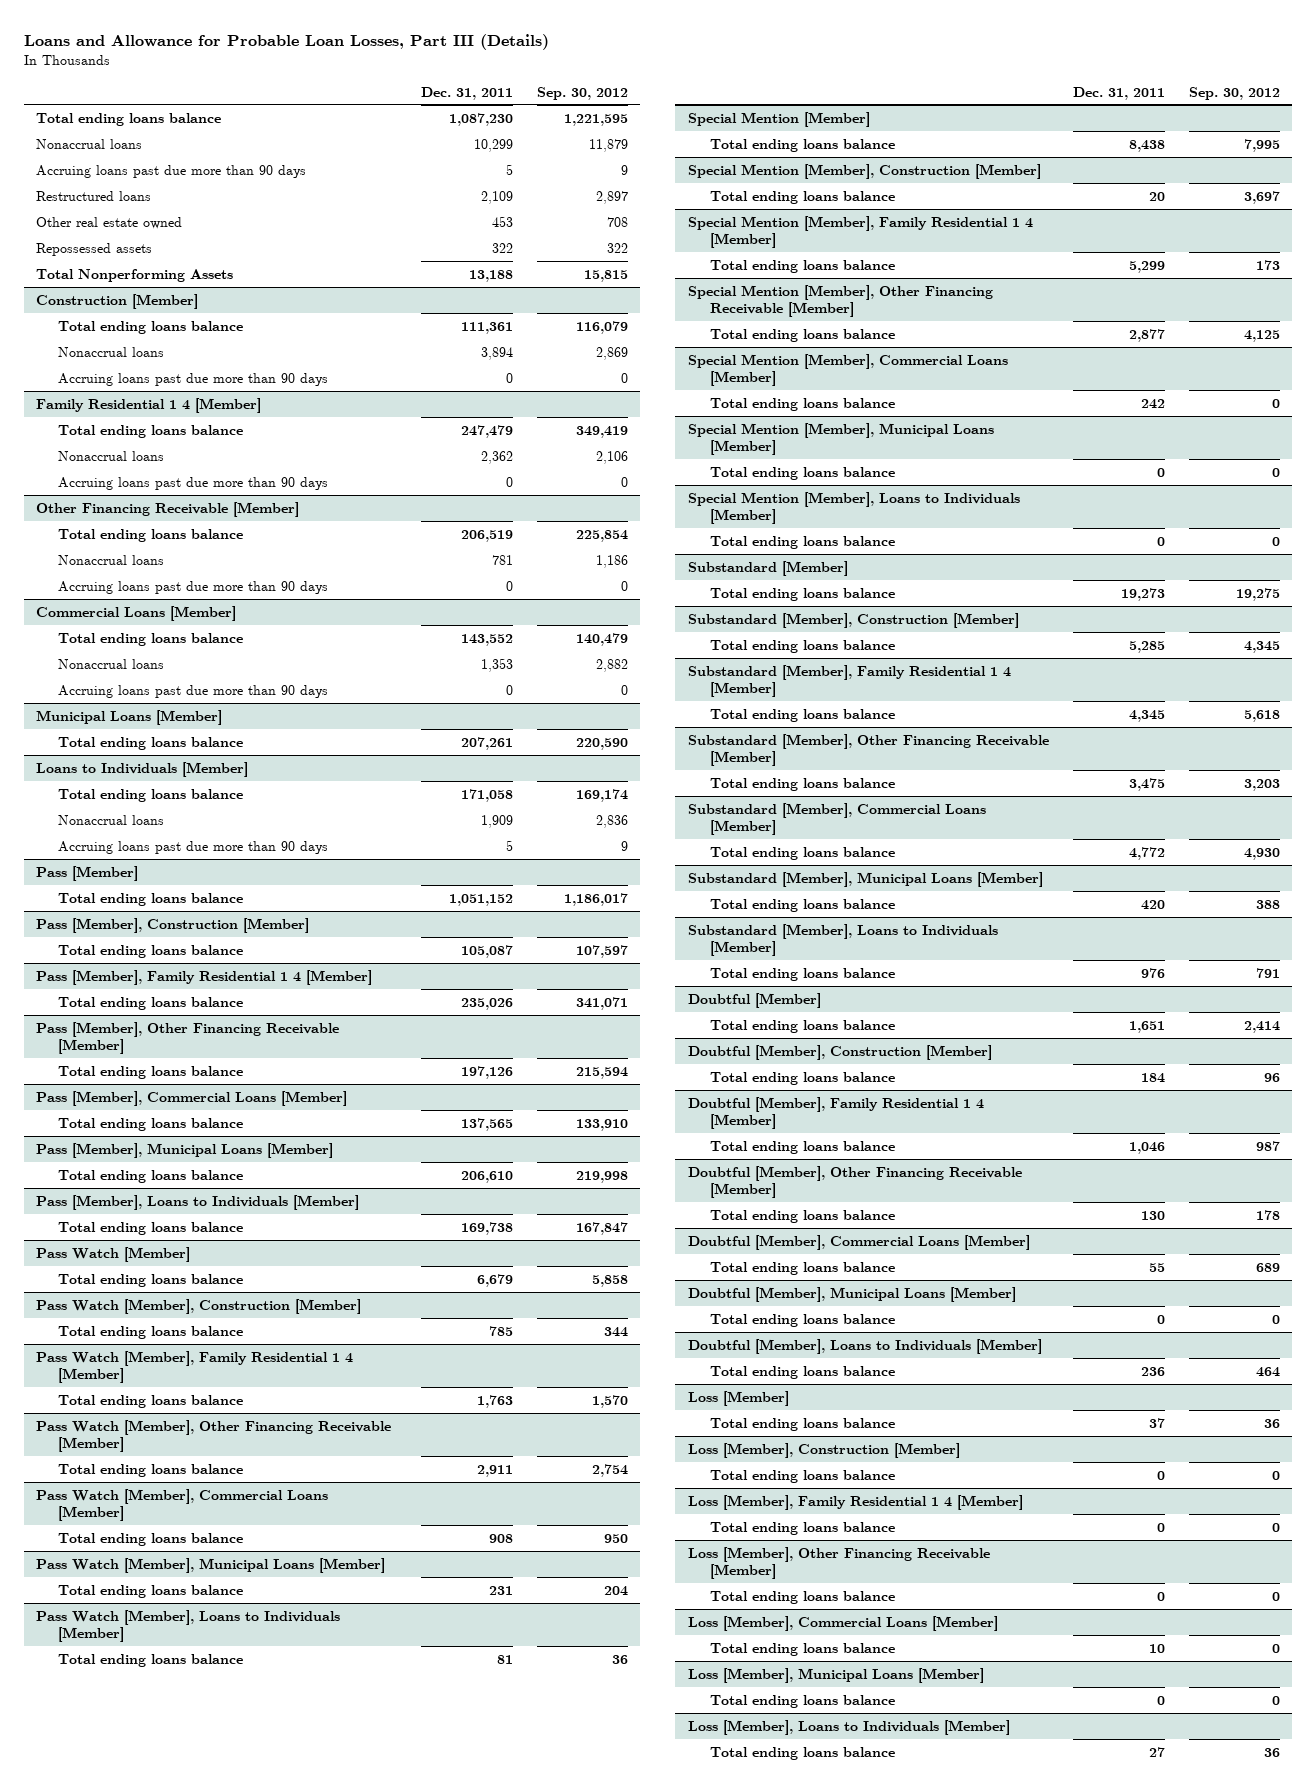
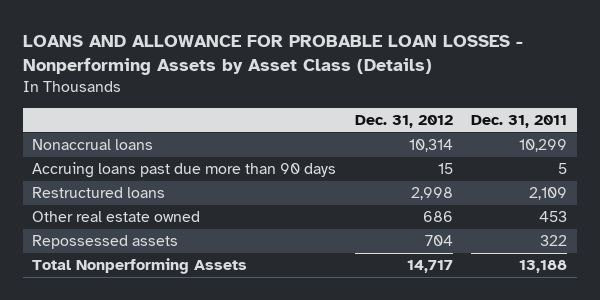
[23,33,549,50] Loans and Allowance for Probable Loan Losses, Part III (Details) -> [22,35,523,76] LOANS AND ALLOWANCE FOR PROBABLE LOAN LOSSES - Nonperforming Assets by Asset Class (Details)
[537,86,629,100] Sep. 30, 2012 -> none
none -> [354,115,453,129] Dec. 31, 2012
[35,112,221,126] Total ending loans balance -> none
[35,293,198,309] Construction [Member] -> none
[58,320,244,334] Total ending loans balance -> none
[58,346,165,357] Nonaccrual loans -> none
[58,372,329,386] Accruing loans past due more than 90 days -> none
[35,397,261,413] Family Residential 1 4 [Member] -> none
[58,424,244,438] Total ending loans balance -> none
[58,450,165,461] Nonaccrual loans -> none
[58,476,329,490] Accruing loans past due more than 90 days -> none
[35,501,299,517] Other Financing Receivable [Member] -> none
[58,528,244,542] Total ending loans balance -> none
[58,554,165,565] Nonaccrual loans -> none
[58,580,329,594] Accruing loans past due more than 90 days -> none
[35,605,236,621] Commercial Loans [Member] -> none
[58,632,244,646] Total ending loans balance -> none
[58,658,165,669] Nonaccrual loans -> none
[58,684,329,698] Accruing loans past due more than 90 days -> none
[35,709,222,725] Municipal Loans [Member] -> none
[58,736,244,750] Total ending loans balance -> none
[35,761,248,777] Loans to Individuals [Member] -> none
[58,788,244,802] Total ending loans balance -> none
[58,814,165,825] Nonaccrual loans -> none
[58,840,329,854] Accruing loans past due more than 90 days -> none
[35,865,138,881] Pass [Member] -> none
[58,892,244,906] Total ending loans balance -> none
[35,917,309,933] Pass [Member], Construction [Member] -> none
[58,944,244,958] Total ending loans balance -> none
[35,969,372,985] Pass [Member], Family Residential 1 4 [Member] -> none
[58,996,244,1010] Total ending loans balance -> none
[35,1021,339,1054] Pass [Member], Other Financing Receivable [Member] -> none
[58,1065,244,1079] Total ending loans balance -> none
[35,1090,347,1106] Pass [Member], Commercial Loans [Member] -> none
[58,1117,244,1131] Total ending loans balance -> none
[35,1142,333,1158] Pass [Member], Municipal Loans [Member] -> none
[58,1169,244,1183] Total ending loans balance -> none
[35,1194,359,1210] Pass [Member], Loans to Individuals [Member] -> none
[58,1221,244,1235] Total ending loans balance -> none
[35,1246,190,1262] Pass Watch [Member] -> none
[58,1273,244,1287] Total ending loans balance -> none
[35,1298,361,1314] Pass Watch [Member], Construction [Member] -> none
[58,1325,244,1339] Total ending loans balance -> none
[35,1350,353,1383] Pass Watch [Member], Family Residential 1 4 [Member] -> none
[58,1394,244,1408] Total ending loans balance -> none
[35,1419,391,1452] Pass Watch [Member], Other Financing Receivable [Member] -> none
[58,1463,244,1477] Total ending loans balance -> none
[35,1488,328,1521] Pass Watch [Member], Commercial Loans [Member] -> none
[58,1532,244,1546] Total ending loans balance -> none
[35,1557,385,1573] Pass Watch [Member], Municipal Loans [Member] -> none
[58,1584,244,1598] Total ending loans balance -> none
[35,1609,340,1642] Pass Watch [Member], Loans to Individuals [Member] -> none
[58,1653,244,1667] Total ending loans balance -> none
[687,111,870,127] Special Mention [Member] -> none
[710,138,896,152] Total ending loans balance -> none
[687,163,1041,179] Special Mention [Member], Construction [Member] -> none
[710,190,896,204] Total ending loans balance -> none
[687,215,1033,248] Special Mention [Member], Family Residential 1 4 [Member] -> none
[710,259,896,273] Total ending loans balance -> none
[687,284,993,317] Special Mention [Member], Other Financing Receivable [Member] -> none
[710,328,896,342] Total ending loans balance -> none
[687,353,1008,386] Special Mention [Member], Commercial Loans [Member] -> none
[710,397,896,411] Total ending loans balance -> none
[687,422,994,455] Special Mention [Member], Municipal Loans [Member] -> none
[710,466,896,480] Total ending loans balance -> none
[687,491,1020,524] Special Mention [Member], Loans to Individuals [Member] -> none
[710,535,896,549] Total ending loans balance -> none
[687,560,848,576] Substandard [Member] -> none
[710,587,896,601] Total ending loans balance -> none
[687,612,1019,628] Substandard [Member], Construction [Member] -> none
[710,639,896,653] Total ending loans balance -> none
[687,664,1011,697] Substandard [Member], Family Residential 1 4 [Member] -> none
[710,708,896,722] Total ending loans balance -> none
[687,733,1049,766] Substandard [Member], Other Financing Receivable [Member] -> none
[710,777,896,791] Total ending loans balance -> none
[687,802,986,835] Substandard [Member], Commercial Loans [Member] -> none
[710,846,896,860] Total ending loans balance -> none
[687,871,1043,887] Substandard [Member], Municipal Loans [Member] -> none
[710,898,896,912] Total ending loans balance -> none
[687,923,998,956] Substandard [Member], Loans to Individuals [Member] -> none
[710,967,896,981] Total ending loans balance -> none
[687,992,821,1008] Doubtful [Member] -> none
[710,1019,896,1033] Total ending loans balance -> none
[687,1044,992,1060] Doubtful [Member], Construction [Member] -> none
[710,1071,896,1085] Total ending loans balance -> none
[687,1096,984,1129] Doubtful [Member], Family Residential 1 4 [Member] -> none
[710,1140,896,1154] Total ending loans balance -> none
[687,1165,1022,1198] Doubtful [Member], Other Financing Receivable [Member] -> none
[710,1209,896,1223] Total ending loans balance -> none
[687,1234,1030,1250] Doubtful [Member], Commercial Loans [Member] -> none
[710,1261,896,1275] Total ending loans balance -> none
[687,1286,1016,1302] Doubtful [Member], Municipal Loans [Member] -> none
[710,1313,896,1327] Total ending loans balance -> none
[687,1338,1042,1354] Doubtful [Member], Loans to Individuals [Member] -> none
[710,1365,896,1379] Total ending loans balance -> none
[687,1390,789,1406] Loss [Member] -> none
[710,1417,896,1431] Total ending loans balance -> none
[687,1442,960,1458] Loss [Member], Construction [Member] -> none
[710,1469,896,1483] Total ending loans balance -> none
[687,1494,1023,1510] Loss [Member], Family Residential 1 4 [Member] -> none
[710,1521,896,1535] Total ending loans balance -> none
[687,1546,990,1579] Loss [Member], Other Financing Receivable [Member] -> none
[710,1590,896,1604] Total ending loans balance -> none
[687,1615,998,1631] Loss [Member], Commercial Loans [Member] -> none
[710,1642,896,1656] Total ending loans balance -> none
[687,1667,984,1683] Loss [Member], Municipal Loans [Member] -> none
[710,1694,896,1708] Total ending loans balance -> none
[687,1719,1010,1735] Loss [Member], Loans to Individuals [Member] -> none
[710,1746,896,1760] Total ending loans balance -> none

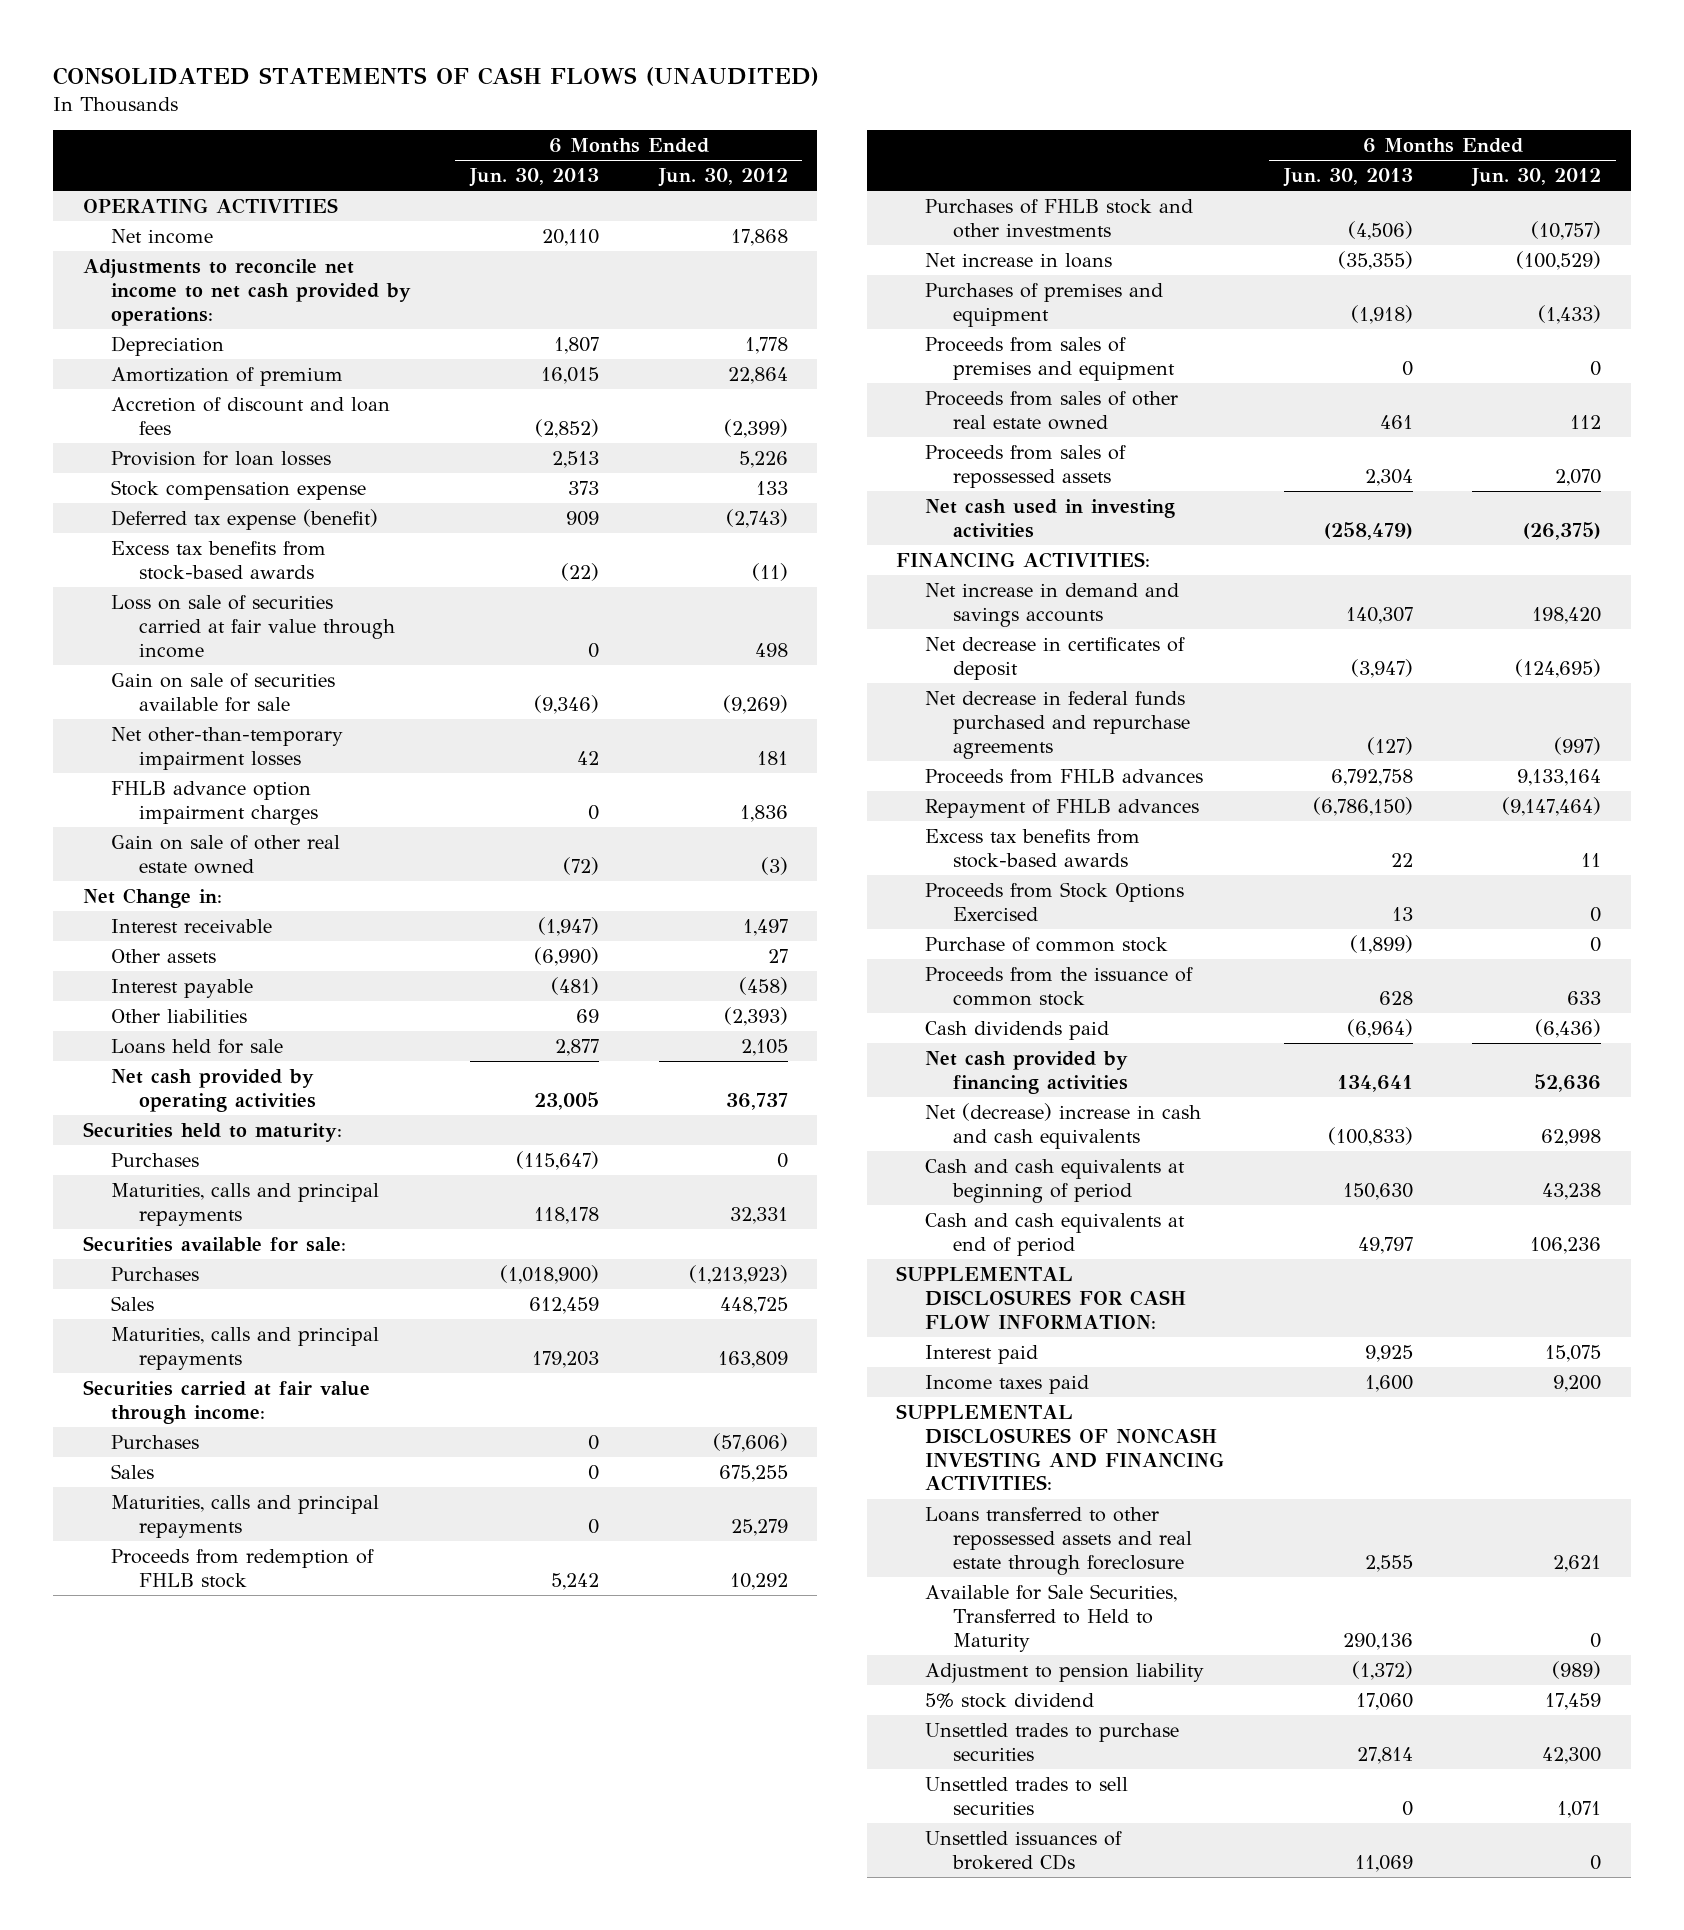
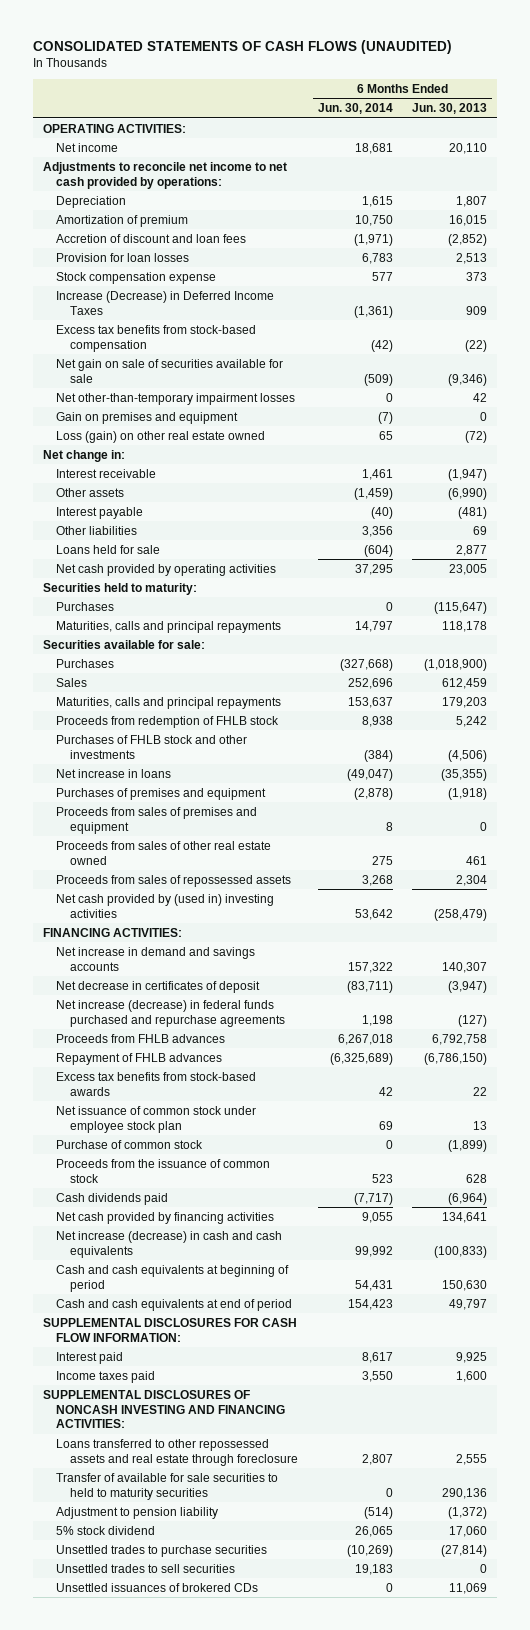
[657,168,788,188] Jun. 30, 2012 -> none
none -> [317,103,393,115] Jun. 30, 2014
[82,197,338,214] OPERATING ACTIVITIES -> [42,123,186,133] OPERATING ACTIVITIES:
[110,594,396,658] Loss on sale of securities carried at fair value through income -> none
[110,508,378,530] Deferred tax expense (benefit) -> [56,290,275,315] Increase (Decrease) in Deferred Income Taxes
[110,540,326,580] Excess tax benefits from stock-based awards -> [56,324,257,352] Excess tax benefits from stock-based compensation
[110,672,335,712] Gain on sale of securities available for sale -> [56,358,284,383] Net gain on sale of securities available for sale
[110,780,319,825] FHLB advance option impairment charges -> none
none -> [56,411,239,424] Gain on premises and equipment
[110,834,340,874] Gain on sale of other real estate owned -> [56,430,266,443] Loss (gain) on other real estate owned
[82,887,222,908] Net Change in: -> [42,449,125,462] Net change in:
[82,1379,370,1424] Securities carried at fair value through income: -> none
[110,1434,199,1449] Purchases -> none
[110,1463,154,1479] Sales -> none
[110,1494,379,1538] Maturities, calls and principal repayments -> none
[924,498,1175,538] Net cash used in investing activities -> [56,893,275,918] Net cash provided by (used in) investing activities
[924,690,1190,759] Net decrease in federal funds purchased and repurchase agreements -> [56,999,285,1027] Net increase (decrease) in federal funds purchased and repurchase agreements
[924,881,1184,921] Proceeds from Stock Options Exercised -> [56,1105,257,1133] Net issuance of common stock under employee stock plan
[924,1102,1201,1149] Net (decrease) increase in cash and cash equivalents -> [56,1230,283,1258] Net increase (decrease) in cash and cash equivalents
[924,1583,1177,1652] Available for Sale Securities, Transferred to Held to Maturity -> [56,1472,279,1500] Transfer of available for sale securities to held to maturity securities
[1356,1746,1413,1764] 27,814 -> [441,1544,488,1557] (27,814)

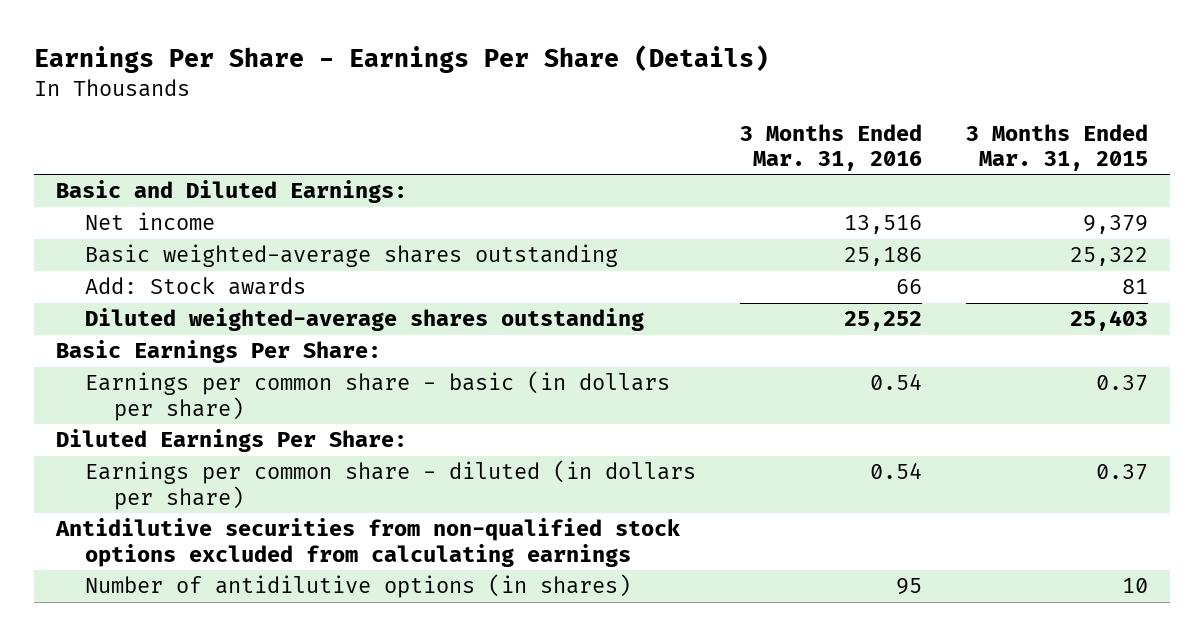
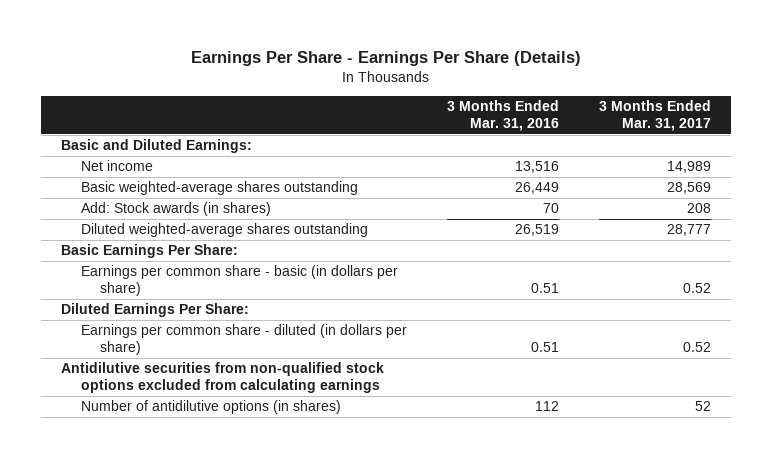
[966,123,1149,172] 3 Months Ended Mar. 31, 2015 -> none
none -> [598,100,711,132] 3 Months Ended Mar. 31, 2017
[844,247,923,267] 25,186 -> [514,182,559,195] 26,449
[85,277,307,296] Add: Stock awards -> [80,202,271,217] Add: Stock awards (in shares)
[896,279,923,295] 66 -> [542,203,559,214] 70
[844,311,923,332] 25,252 -> [514,224,559,237] 26,519
[870,374,923,391] 0.54 -> [530,283,559,294] 0.51
[870,463,923,480] 0.54 -> [530,342,559,353] 0.51
[896,578,923,596] 95 -> [534,401,559,412] 112

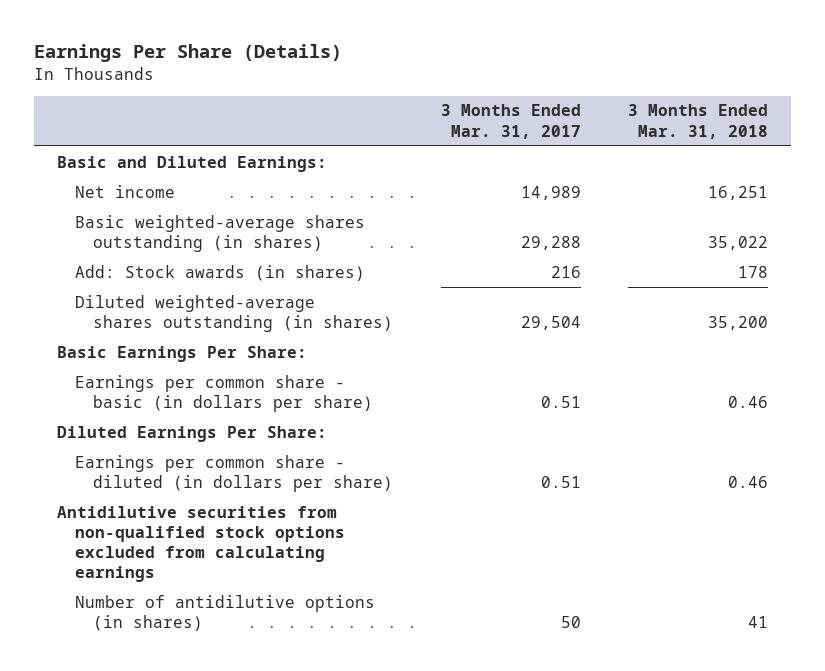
[190,50,581,66] Earnings Per Share - Earnings Per Share (Details) -> [33,44,342,63] Earnings Per Share (Details)
[446,100,559,132] 3 Months Ended Mar. 31, 2016 -> none
none -> [627,104,768,139] 3 Months Ended Mar. 31, 2018
[80,181,358,196] Basic weighted-average shares outstanding -> [75,214,366,252] Basic weighted-average shares outstanding (in shares)
[666,182,711,195] 28,569 -> [520,235,581,250] 29,288
[686,203,711,214] 208 -> [550,265,581,278] 216
[80,223,368,238] Diluted weighted-average shares outstanding -> [75,294,394,332] Diluted weighted-average shares outstanding (in shares)
[666,224,711,237] 28,777 -> [520,315,581,330] 29,504
[682,283,711,294] 0.52 -> [540,395,581,408] 0.51
[682,342,711,353] 0.52 -> [540,475,581,488] 0.51
[694,401,711,412] 52 -> [560,615,581,628] 50

